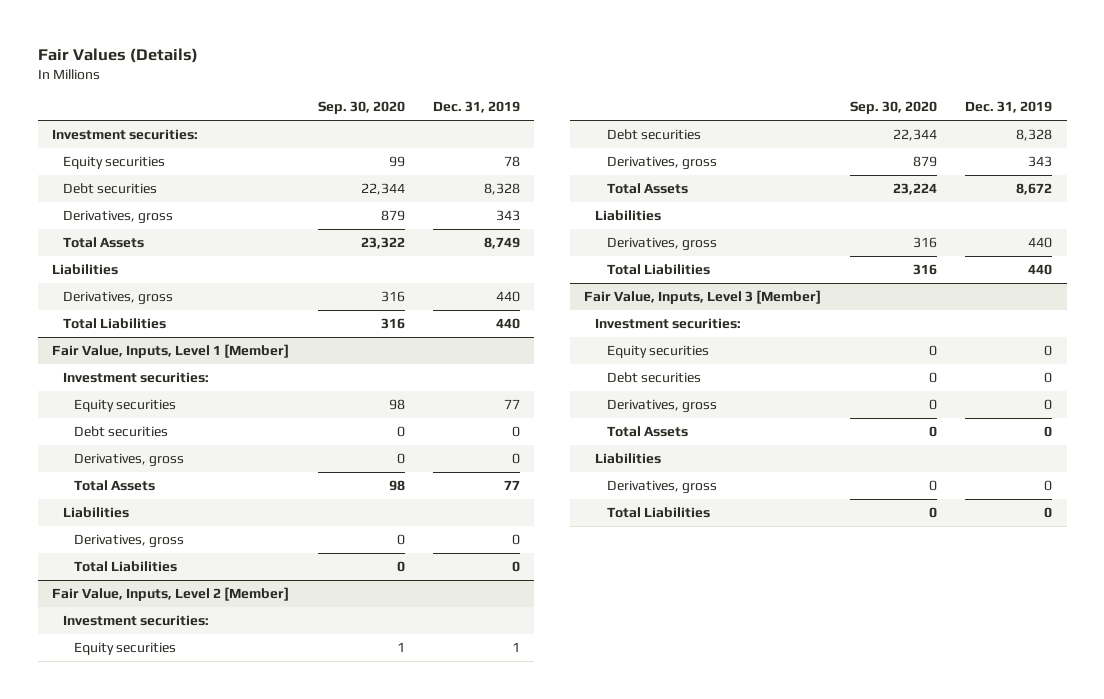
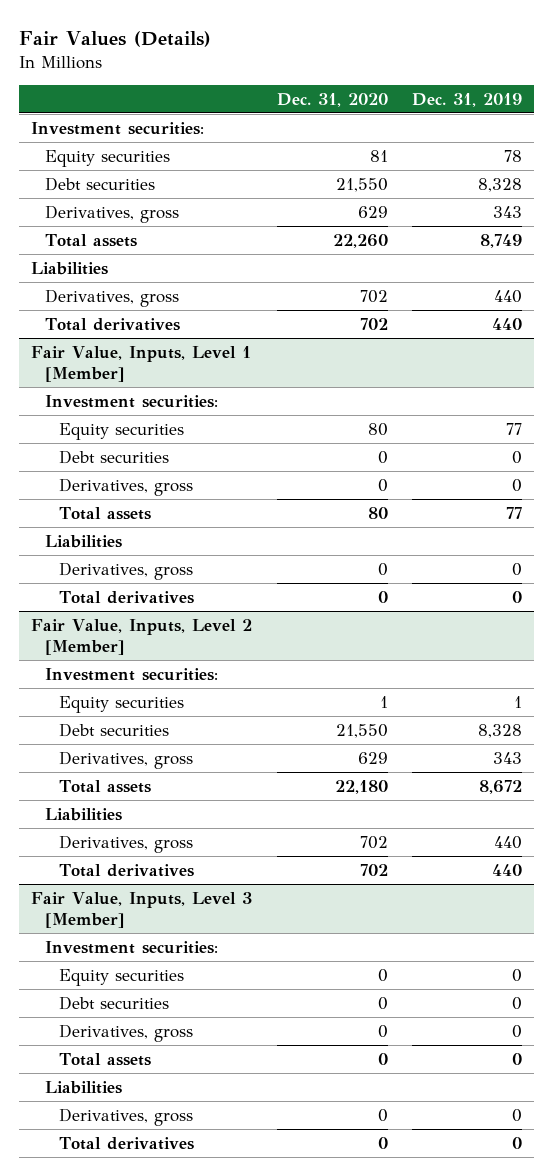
[317,101,405,115] Sep. 30, 2020 -> none
none -> [276,92,388,107] Dec. 31, 2020
[63,236,145,248] Total Assets -> [45,233,138,247] Total assets
[63,317,167,329] Total Liabilities -> [45,317,181,331] Total derivatives
[74,479,156,491] Total Assets -> [59,506,152,520] Total assets
[74,560,178,572] Total Liabilities -> [59,590,195,604] Total derivatives
[606,182,688,194] Total Assets -> [59,779,152,793] Total assets
[606,263,710,275] Total Liabilities -> [59,863,195,877] Total derivatives
[606,425,688,437] Total Assets -> [59,1052,152,1066] Total assets
[606,506,710,518] Total Liabilities -> [59,1136,195,1150] Total derivatives

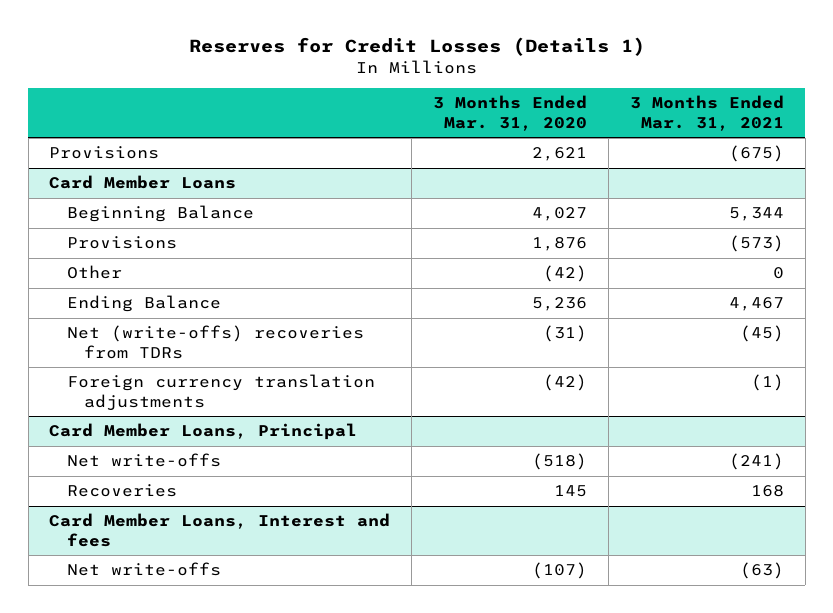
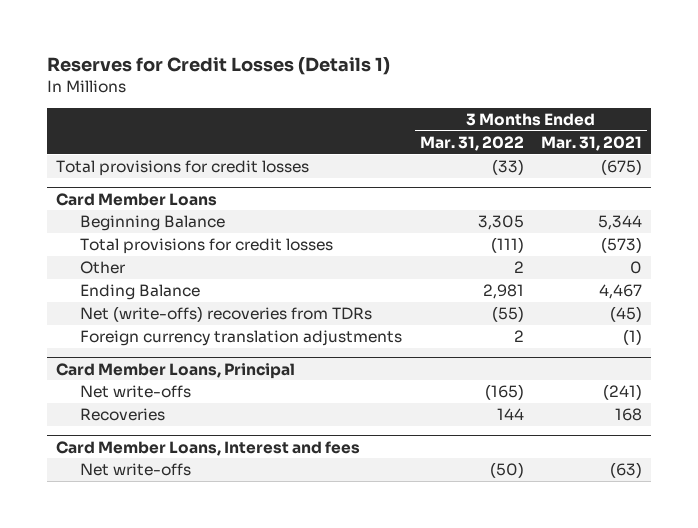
[433,95,588,131] 3 Months Ended Mar. 31, 2020 -> none
none -> [419,136,524,152] Mar. 31, 2022
[49,146,160,160] Provisions -> [55,160,309,177] Total provisions for credit losses
[66,236,177,250] Provisions -> [80,238,334,255] Total provisions for credit losses

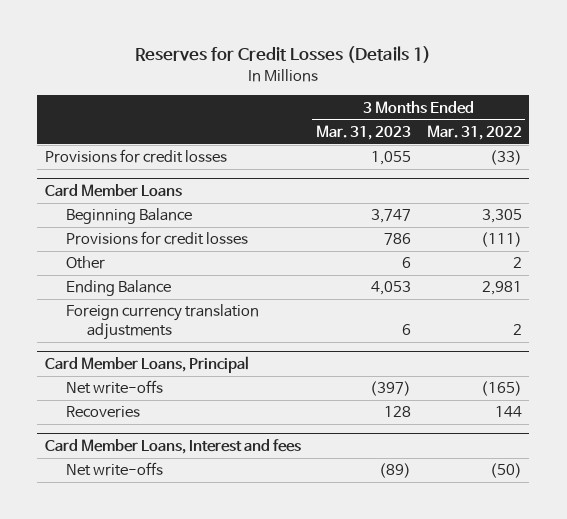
[541,136,643,152] Mar. 31, 2021 -> none
none -> [316,125,412,141] Mar. 31, 2023
[55,160,309,177] Total provisions for credit losses -> [44,149,227,164] Provisions for credit losses
[80,238,334,255] Total provisions for credit losses -> [65,231,248,246] Provisions for credit losses
[80,306,373,323] Net (write-offs) recoveries from TDRs -> none

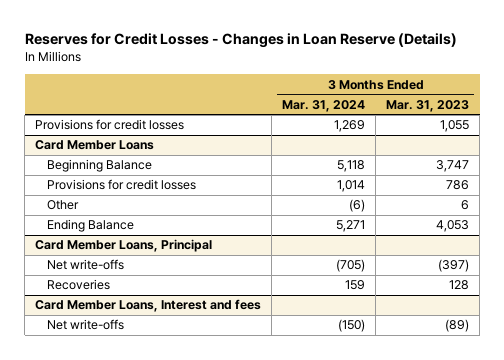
[135,46,432,64] Reserves for Credit Losses (Details 1) -> [24,33,457,49] Reserves for Credit Losses - Changes in Loan Reserve (Details)
[426,125,522,141] Mar. 31, 2022 -> none
none -> [282,99,366,112] Mar. 31, 2024
[65,304,259,341] Foreign currency translation adjustments -> none

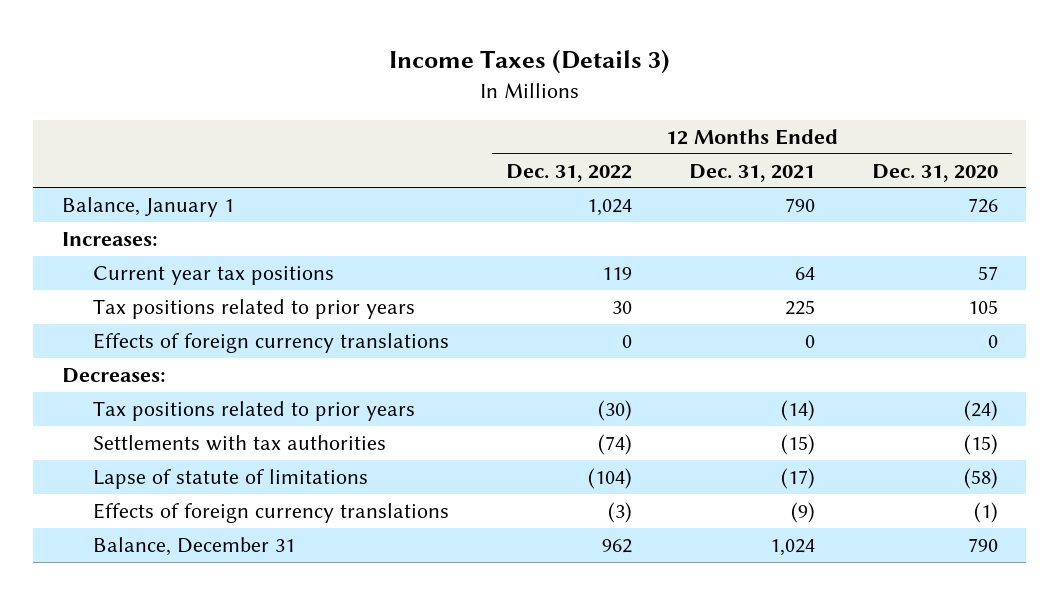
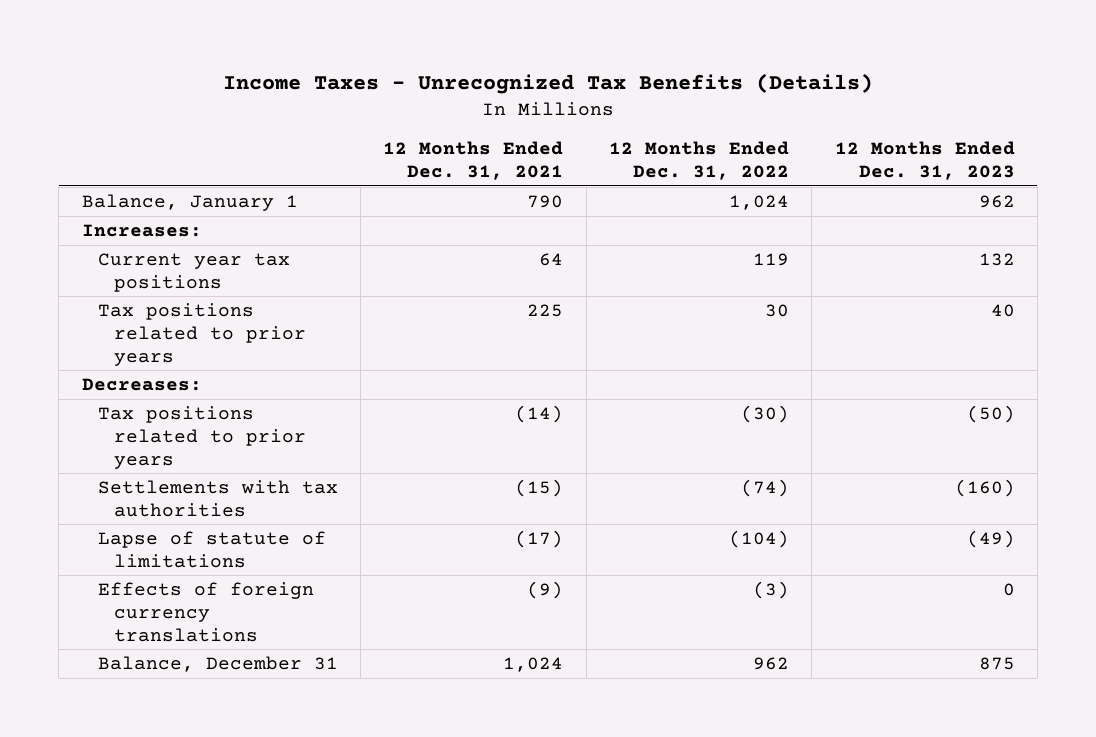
[388,48,670,74] Income Taxes (Details 3) -> [223,72,874,94] Income Taxes - Unrecognized Tax Benefits (Details)
[871,163,998,182] Dec. 31, 2020 -> none
none -> [834,141,1015,180] 12 Months Ended Dec. 31, 2023
[93,333,450,354] Effects of foreign currency translations -> none

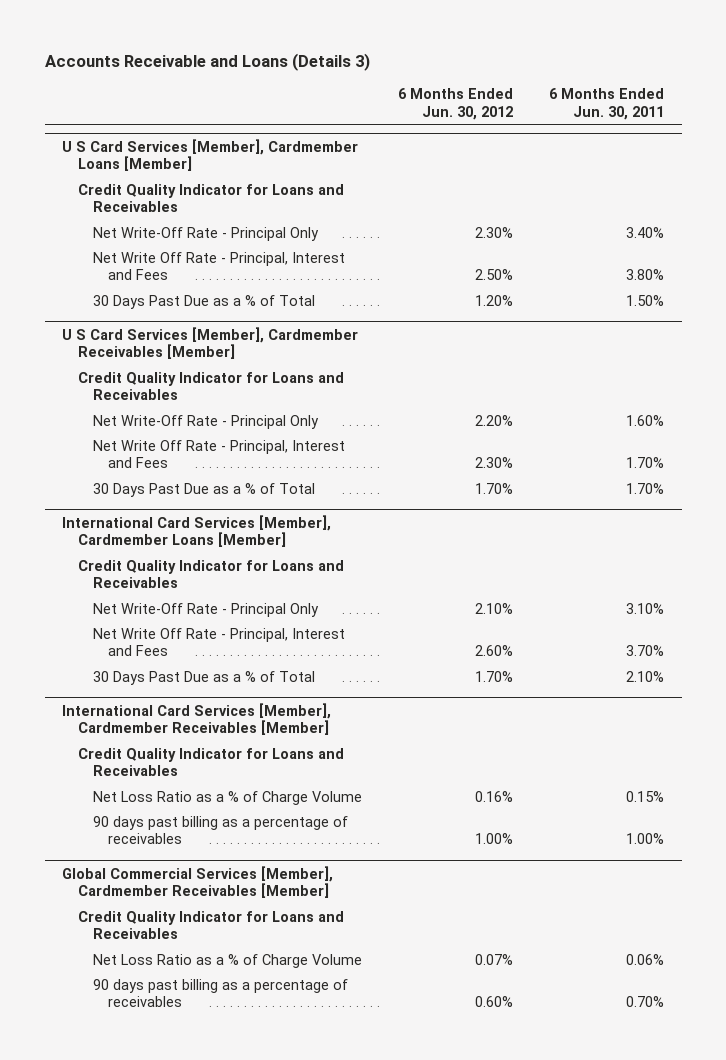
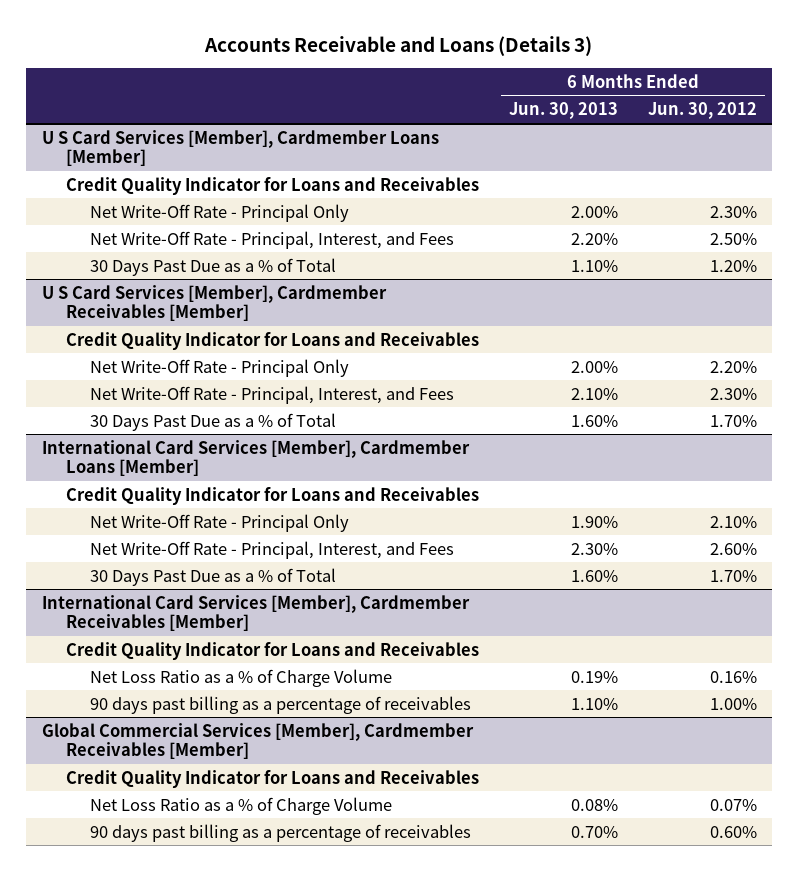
[548,88,664,120] 6 Months Ended Jun. 30, 2011 -> none
none -> [508,102,618,120] Jun. 30, 2013
[92,251,345,281] Net Write Off Rate - Principal, Interest and Fees -> [90,230,455,249] Net Write-Off Rate - Principal, Interest, and Fees
[92,439,345,469] Net Write Off Rate - Principal, Interest and Fees -> [90,385,455,404] Net Write-Off Rate - Principal, Interest, and Fees
[92,627,345,657] Net Write Off Rate - Principal, Interest and Fees -> [90,540,455,559] Net Write-Off Rate - Principal, Interest, and Fees

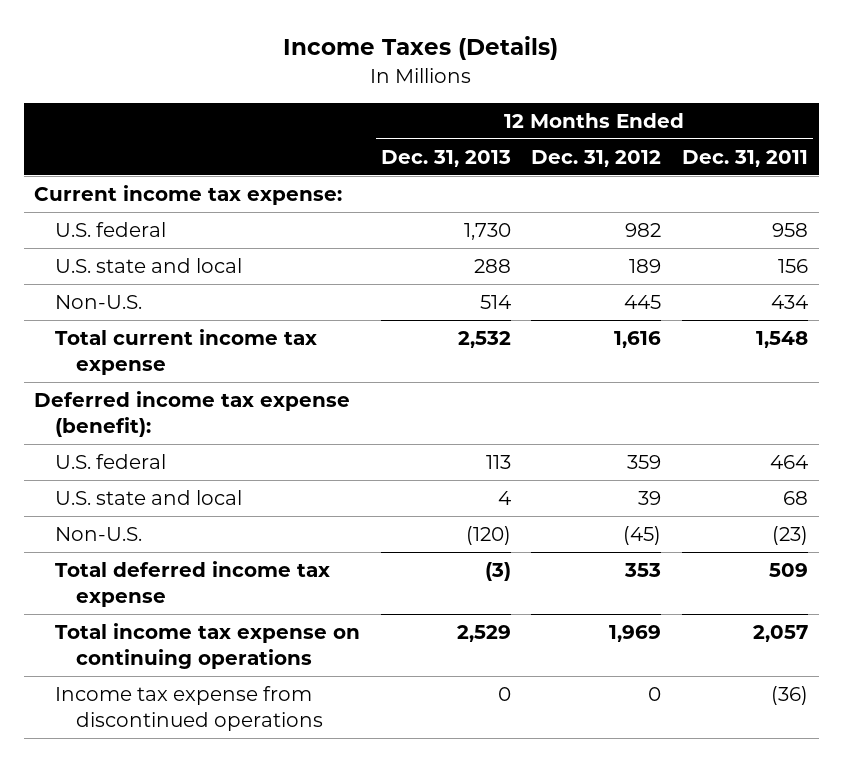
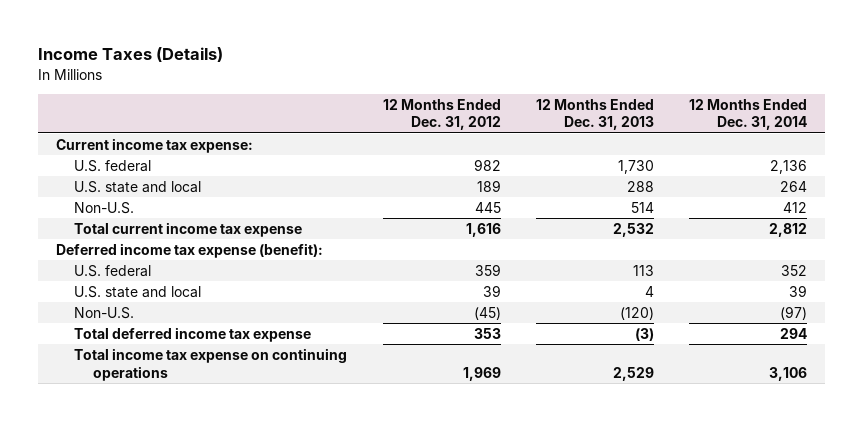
[682,149,809,167] Dec. 31, 2011 -> none
none -> [689,98,808,131] 12 Months Ended Dec. 31, 2014
[54,686,323,732] Income tax expense from discontinued operations -> none

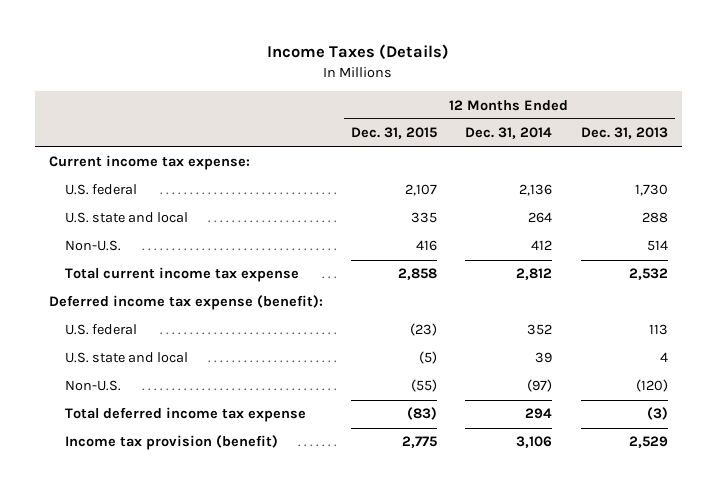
[382,98,501,131] 12 Months Ended Dec. 31, 2012 -> none
none -> [351,127,438,140] Dec. 31, 2015
[74,347,348,381] Total income tax expense on continuing operations -> [65,435,279,451] Income tax provision (benefit)

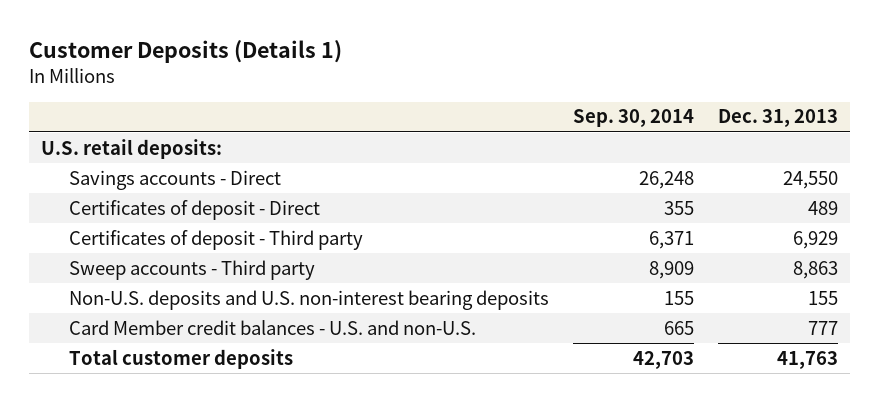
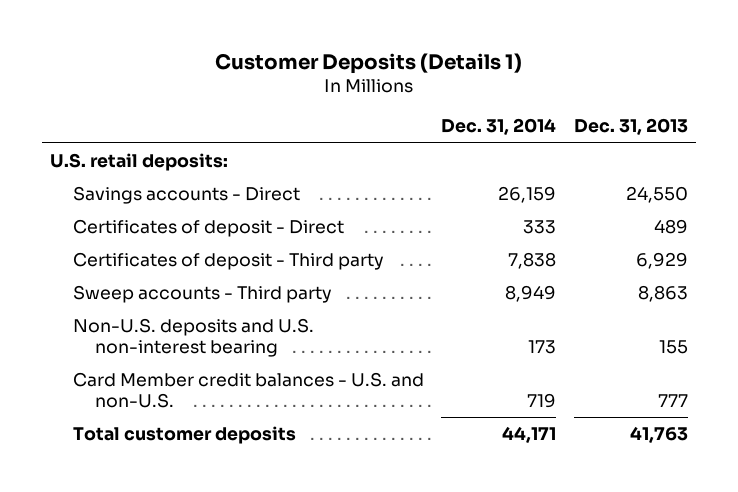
[573,109,695,128] Sep. 30, 2014 -> none
none -> [441,118,557,136] Dec. 31, 2014
[69,289,550,310] Non-U.S. deposits and U.S. non-interest bearing deposits -> [72,317,314,357] Non-U.S. deposits and U.S. non-interest bearing

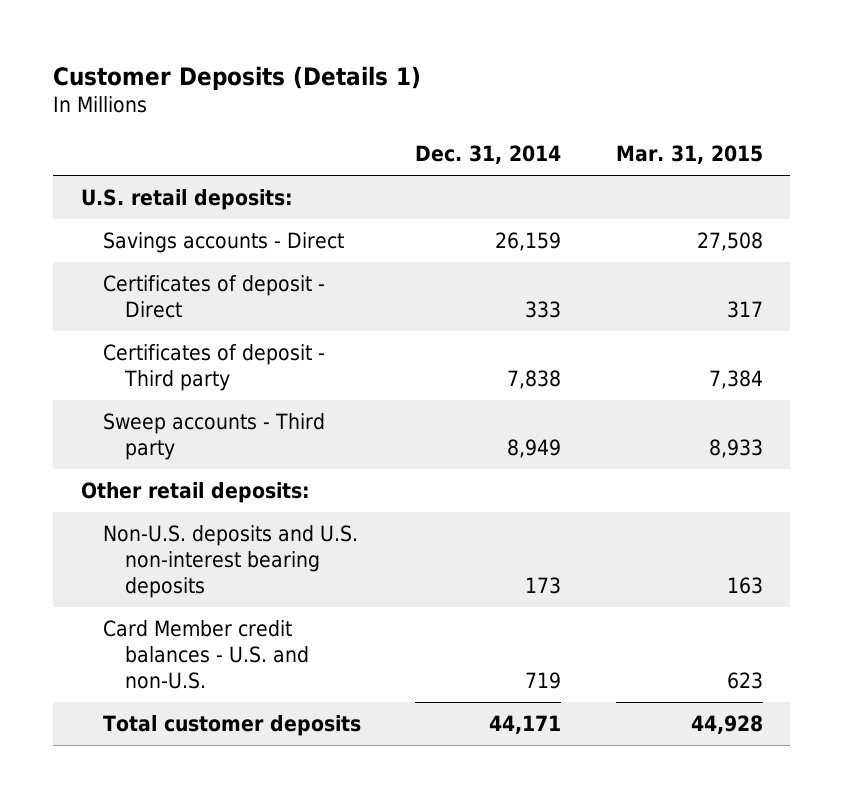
[573,118,688,136] Dec. 31, 2013 -> none
none -> [615,145,763,165] Mar. 31, 2015
none -> [80,481,310,503] Other retail deposits:
[72,317,314,357] Non-U.S. deposits and U.S. non-interest bearing -> [102,524,358,599] Non-U.S. deposits and U.S. non-interest bearing deposits

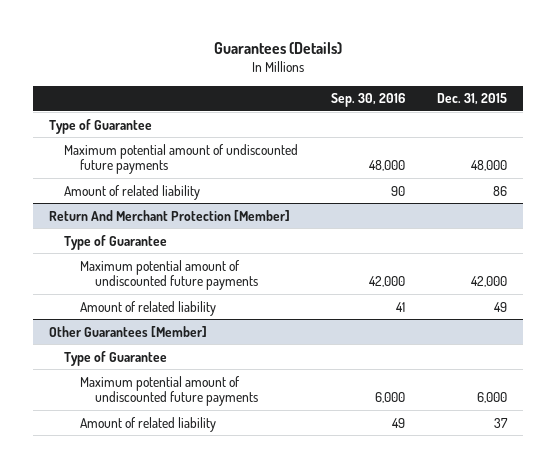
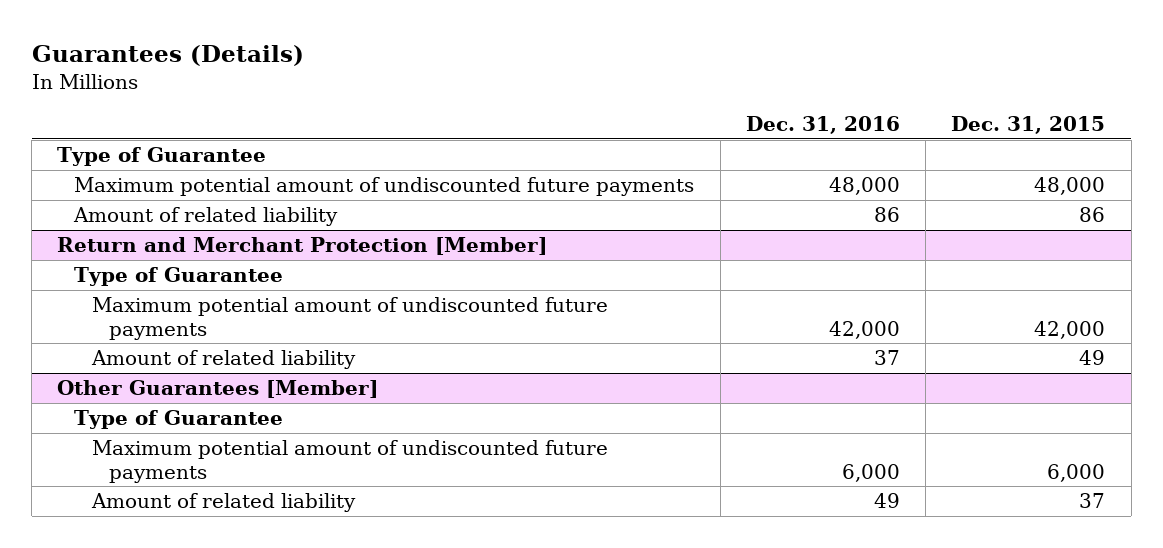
[330,93,405,108] Sep. 30, 2016 -> none
none -> [745,116,900,135] Dec. 31, 2016
[49,209,291,221] Return And Merchant Protection [Member] -> [57,237,548,256] Return and Merchant Protection [Member]

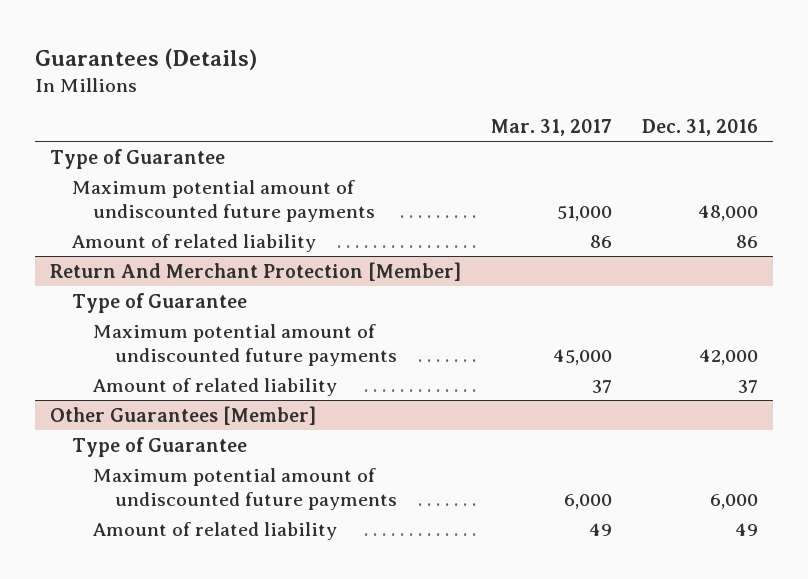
[951,116,1106,135] Dec. 31, 2015 -> none
none -> [491,119,613,137] Mar. 31, 2017
[57,237,548,256] Return and Merchant Protection [Member] -> [50,261,462,281] Return And Merchant Protection [Member]

